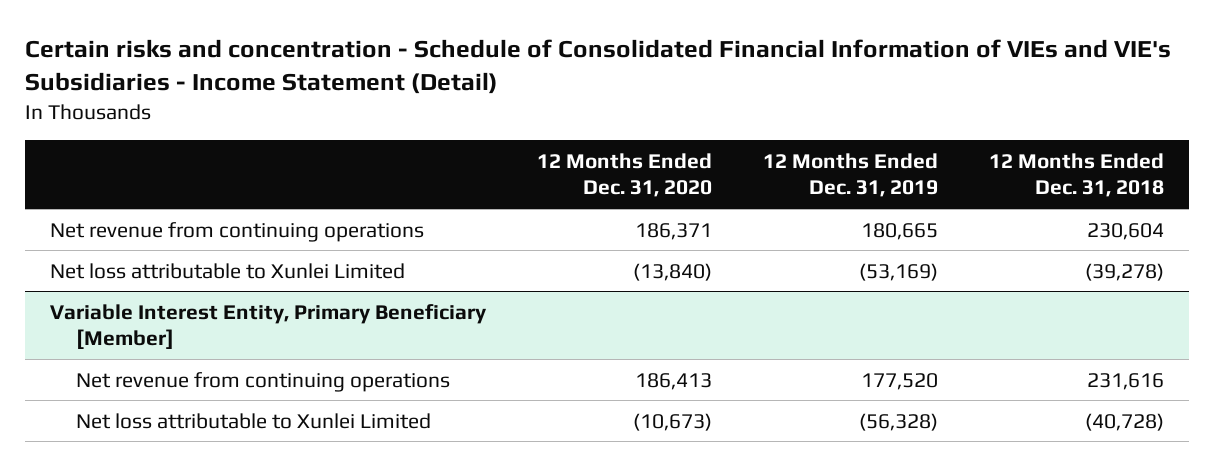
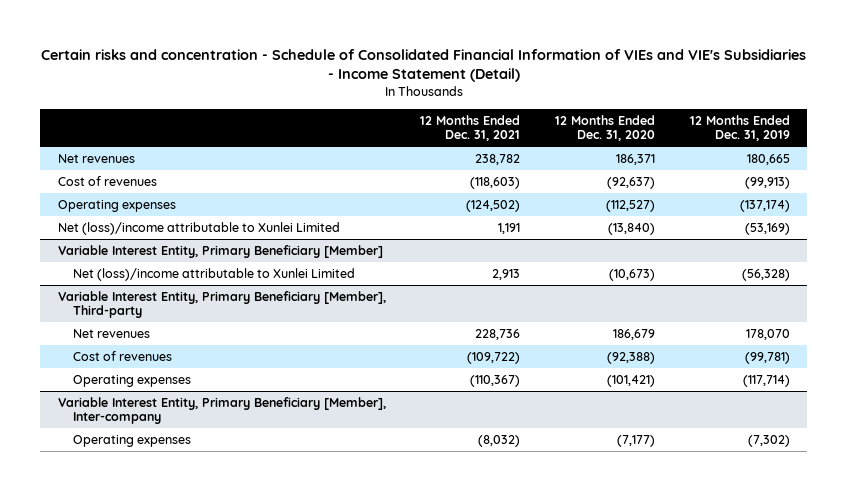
[988,152,1164,198] 12 Months Ended Dec. 31, 2018 -> none
none -> [420,114,521,142] 12 Months Ended Dec. 31, 2021
[50,221,425,242] Net revenue from continuing operations -> [57,153,135,163] Net revenues
none -> [57,175,157,186] Cost of revenues
none -> [57,199,176,212] Operating expenses
[50,262,406,279] Net loss attributable to Xunlei Limited -> [57,221,340,235] Net (loss)/income attributable to Xunlei Limited
[76,371,451,392] Net revenue from continuing operations -> none
[76,412,432,429] Net loss attributable to Xunlei Limited -> [72,267,355,281] Net (loss)/income attributable to Xunlei Limited
none -> [57,290,386,319] Variable Interest Entity, Primary Beneficiary [Member], Third-party
none -> [72,328,150,338] Net revenues
none -> [72,350,172,361] Cost of revenues
none -> [72,374,191,387] Operating expenses
none -> [57,396,386,425] Variable Interest Entity, Primary Beneficiary [Member], Inter-company
none -> [72,434,191,447] Operating expenses

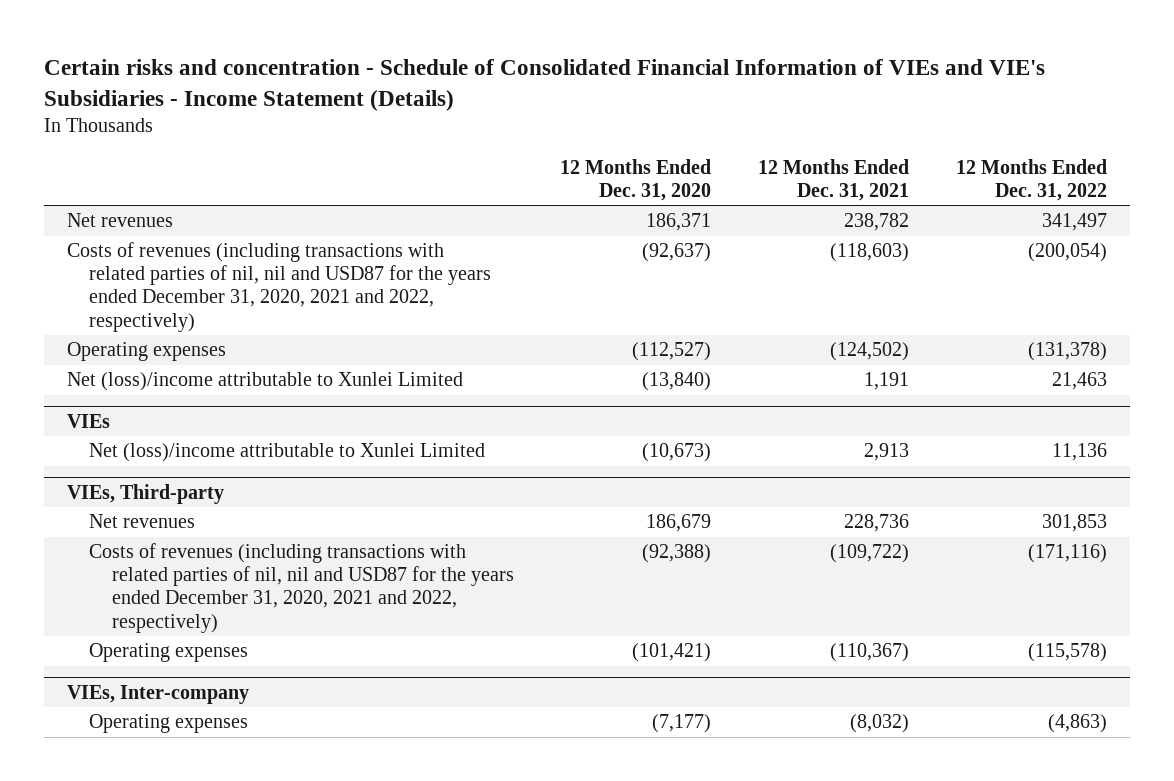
[40,48,806,83] Certain risks and concentration - Schedule of Consolidated Financial Information of VIEs and VIE's Subsidiaries - Income Statement (Detail) -> [43,58,1045,111] Certain risks and concentration - Schedule of Consolidated Financial Information of VIEs and VIE's Subsidiaries - Income Statement (Details)
[690,114,791,142] 12 Months Ended Dec. 31, 2019 -> none
none -> [955,158,1107,201] 12 Months Ended Dec. 31, 2022
[57,175,157,186] Cost of revenues -> [67,242,492,332] Costs of revenues (including transactions with related parties of nil, nil and USD87 for the years ended December 31, 2020, 2021 and 2022, respectively)
[57,244,383,258] Variable Interest Entity, Primary Beneficiary [Member] -> [67,413,111,428] VIEs
[57,290,386,319] Variable Interest Entity, Primary Beneficiary [Member], Third-party -> none
none -> [67,483,225,504] VIEs, Third-party
[72,350,172,361] Cost of revenues -> [89,543,514,633] Costs of revenues (including transactions with related parties of nil, nil and USD87 for the years ended December 31, 2020, 2021 and 2022, respectively)
[57,396,386,425] Variable Interest Entity, Primary Beneficiary [Member], Inter-company -> none
none -> [67,684,250,704] VIEs, Inter-company

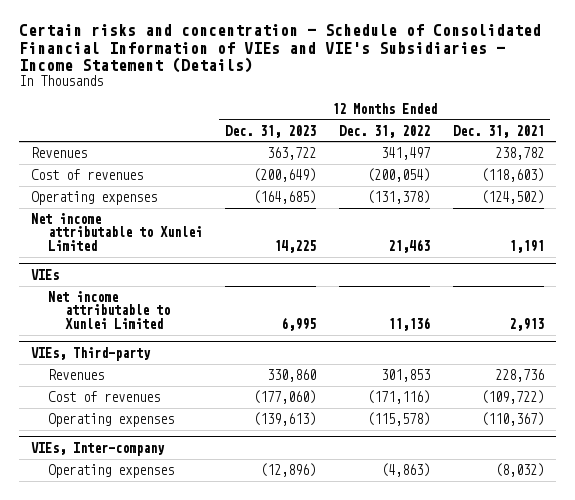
[560,158,712,201] 12 Months Ended Dec. 31, 2020 -> none
none -> [224,124,316,138] Dec. 31, 2023
[67,213,174,228] Net revenues -> [30,147,87,159] Revenues
[67,242,492,332] Costs of revenues (including transactions with related parties of nil, nil and USD87 for the years ended December 31, 2020, 2021 and 2022, respectively) -> [30,169,143,181] Cost of revenues
[67,372,464,392] Net (loss)/income attributable to Xunlei Limited -> [30,213,202,251] Net income attributable to Xunlei Limited
[89,443,486,463] Net (loss)/income attributable to Xunlei Limited -> [47,291,170,329] Net income attributable to Xunlei Limited
[89,514,196,529] Net revenues -> [47,369,104,381] Revenues
[89,543,514,633] Costs of revenues (including transactions with related parties of nil, nil and USD87 for the years ended December 31, 2020, 2021 and 2022, respectively) -> [47,391,160,403] Cost of revenues

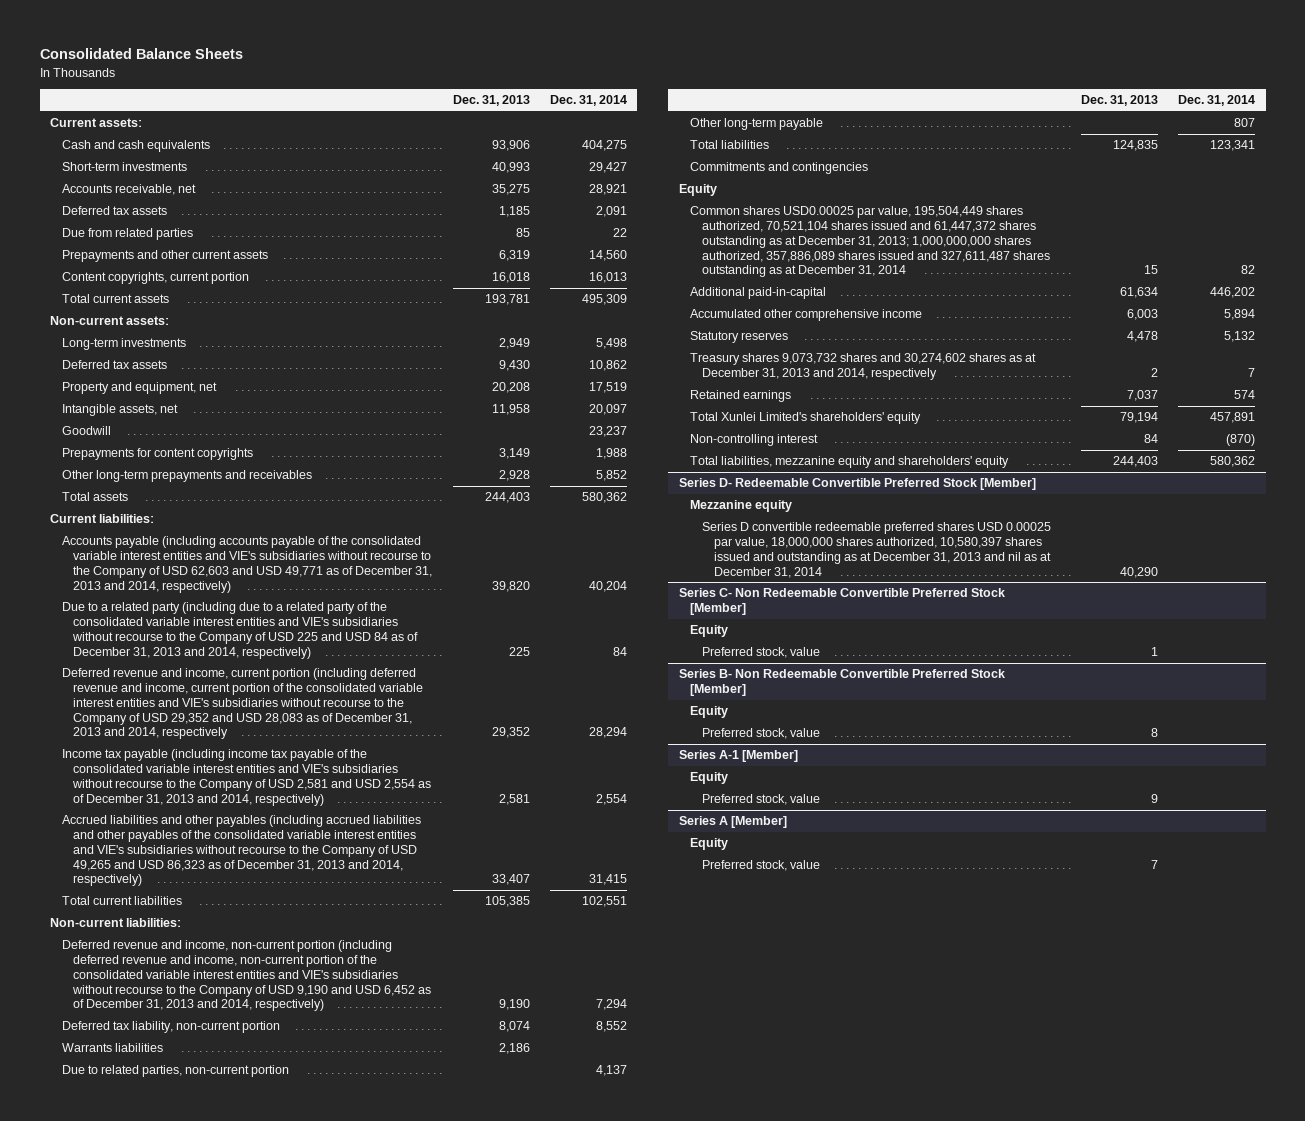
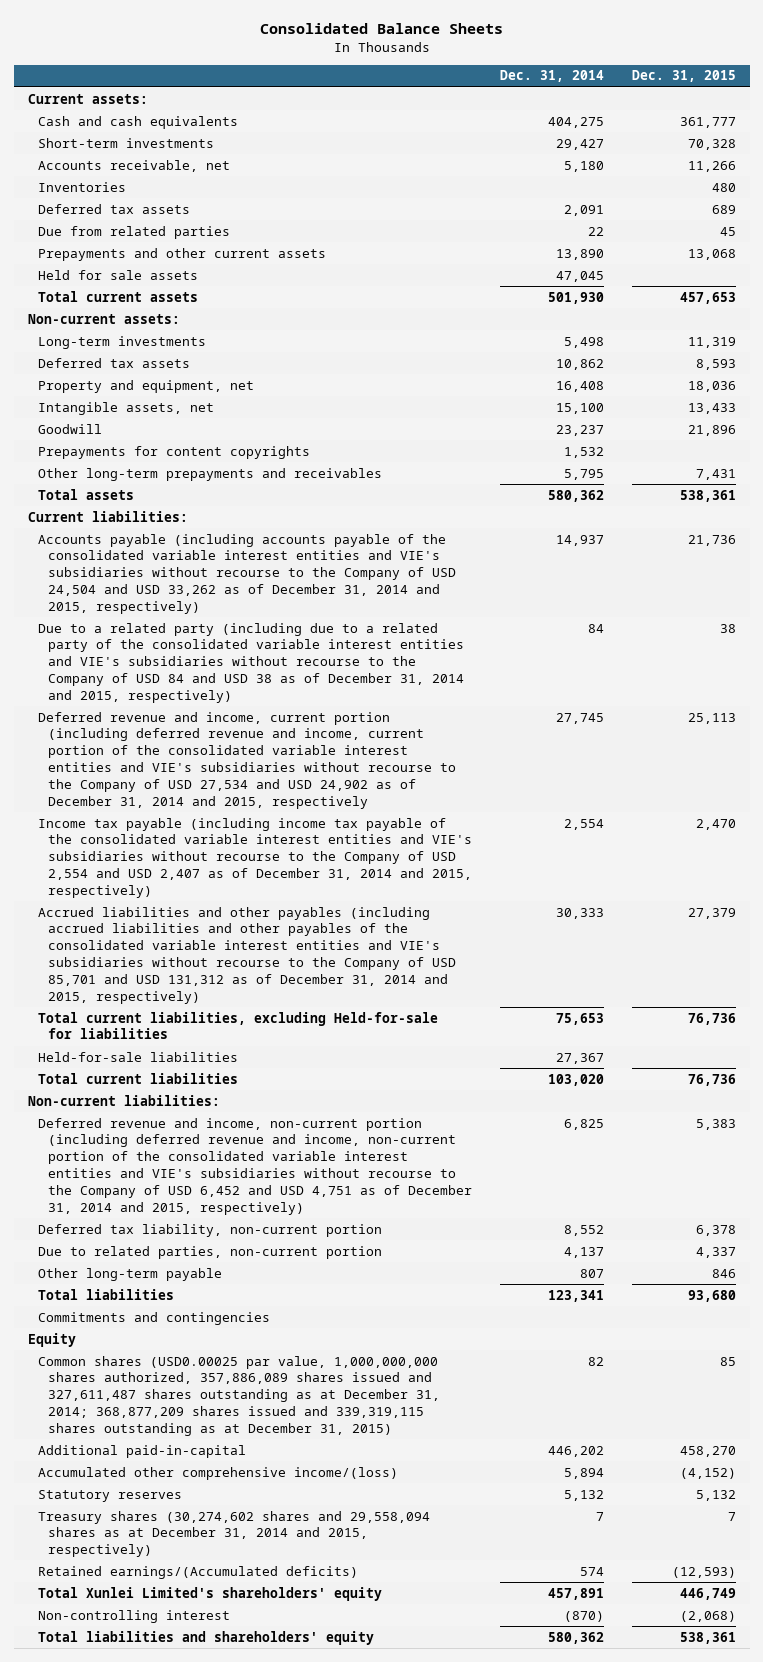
[452,95,530,107] Dec. 31, 2013 -> none
none -> [631,70,736,83] Dec. 31, 2015
[588,184,627,196] 28,921 -> [563,160,604,172] 5,180
none -> [37,181,126,192] Inventories
[61,272,249,285] Content copyrights, current portion -> none
[588,250,627,262] 14,560 -> [555,248,604,260] 13,890
none -> [37,269,198,280] Held for sale assets
[581,294,627,306] 495,309 -> [547,291,604,304] 501,930
[588,382,627,394] 17,519 -> [555,380,604,392] 16,408
[588,404,627,416] 20,097 -> [555,402,604,414] 15,100
[595,448,627,460] 1,988 -> [563,446,604,458] 1,532
[595,470,627,482] 5,852 -> [563,468,604,480] 5,795
[61,536,433,593] Accounts payable (including accounts payable of the consolidated variable interest entities and VIE's subsidiaries without recourse to the Company of USD 62,603 and USD 49,771 as of December 31, 2013 and 2014, respectively) -> [37,533,457,615] Accounts payable (including accounts payable of the consolidated variable interest entities and VIE's subsidiaries without recourse to the Company of USD 24,504 and USD 33,262 as of December 31, 2014 and 2015, respectively)
[588,580,627,592] 40,204 -> [555,534,604,546] 14,937
[61,602,419,659] Due to a related party (including due to a related party of the consolidated variable interest entities and VIE's subsidiaries without recourse to the Company of USD 225 and USD 84 as of December 31, 2013 and 2014, respectively) -> [37,622,465,704] Due to a related party (including due to a related party of the consolidated variable interest entities and VIE's subsidiaries without recourse to the Company of USD 84 and USD 38 as of December 31, 2014 and 2015, respectively)
[61,668,424,740] Deferred revenue and income, current portion (including deferred revenue and income, current portion of the consolidated variable interest entities and VIE's subsidiaries without recourse to the Company of USD 29,352 and USD 28,083 as of December 31, 2013 and 2014, respectively -> [37,711,457,810] Deferred revenue and income, current portion (including deferred revenue and income, current portion of the consolidated variable interest entities and VIE's subsidiaries without recourse to the Company of USD 27,534 and USD 24,902 as of December 31, 2014 and 2015, respectively
[588,727,627,739] 28,294 -> [555,712,604,724] 27,745
[61,749,432,806] Income tax payable (including income tax payable of the consolidated variable interest entities and VIE's subsidiaries without recourse to the Company of USD 2,581 and USD 2,554 as of December 31, 2013 and 2014, respectively) -> [37,817,473,899] Income tax payable (including income tax payable of the consolidated variable interest entities and VIE's subsidiaries without recourse to the Company of USD 2,554 and USD 2,407 as of December 31, 2014 and 2015, respectively)
[61,815,421,887] Accrued liabilities and other payables (including accrued liabilities and other payables of the consolidated variable interest entities and VIE's subsidiaries without recourse to the Company of USD 49,265 and USD 86,323 as of December 31, 2013 and 2014, respectively) -> [37,906,457,1005] Accrued liabilities and other payables (including accrued liabilities and other payables of the consolidated variable interest entities and VIE's subsidiaries without recourse to the Company of USD 85,701 and USD 131,312 as of December 31, 2014 and 2015, respectively)
[588,874,627,886] 31,415 -> [555,907,604,919] 30,333
none -> [37,1011,438,1040] Total current liabilities, excluding Held-for-sale for liabilities
none -> [37,1051,238,1062] Held-for-sale liabilities
[581,896,627,908] 102,551 -> [547,1073,604,1086] 103,020
[61,940,432,1012] Deferred revenue and income, non-current portion (including deferred revenue and income, non-current portion of the consolidated variable interest entities and VIE's subsidiaries without recourse to the Company of USD 9,190 and USD 6,452 as of December 31, 2013 and 2014, respectively) -> [37,1117,473,1216] Deferred revenue and income, non-current portion (including deferred revenue and income, non-current portion of the consolidated variable interest entities and VIE's subsidiaries without recourse to the Company of USD 6,452 and USD 4,751 as of December 31, 2014 and 2015, respectively)
[595,999,627,1011] 7,294 -> [563,1118,604,1130] 6,825
[61,1043,163,1053] Warrants liabilities -> none
[690,206,1050,278] Common shares USD0.00025 par value, 195,504,449 shares authorized, 70,521,104 shares issued and 61,447,372 shares outstanding as at December 31, 2013; 1,000,000,000 shares authorized, 357,886,089 shares issued and 327,611,487 shares outstanding as at December 31, 2014 -> [37,1355,441,1437] Common shares (USD0.00025 par value, 1,000,000,000 shares authorized, 357,886,089 shares issued and 327,611,487 shares outstanding as at December 31, 2014; 368,877,209 shares issued and 339,319,115 shares outstanding as at December 31, 2015)
[690,309,923,322] Accumulated other comprehensive income -> [37,1466,398,1480] Accumulated other comprehensive income/(loss)
[690,353,1037,381] Treasury shares 9,073,732 shares and 30,274,602 shares as at December 31, 2013 and 2014, respectively -> [37,1510,430,1558] Treasury shares (30,274,602 shares and 29,558,094 shares as at December 31, 2014 and 2015, respectively)
[690,390,792,403] Retained earnings -> [37,1565,358,1579] Retained earnings/(Accumulated deficits)
[678,478,1036,491] Series D- Redeemable Convertible Preferred Stock [Member] -> none
[690,500,793,513] Mezzanine equity -> none
[701,522,1051,578] Series D convertible redeemable preferred shares USD 0.00025 par value, 18,000,000 shares authorized, 10,580,397 shares issued and outstanding as at December 31, 2013 and nil as at December 31, 2014 -> none
[678,588,1005,616] Series C- Non Redeemable Convertible Preferred Stock [Member] -> none
[690,625,729,638] Equity -> none
[701,647,820,659] Preferred stock, value -> none
[678,669,1005,697] Series B- Non Redeemable Convertible Preferred Stock [Member] -> none
[690,706,729,719] Equity -> none
[701,728,820,740] Preferred stock, value -> none
[678,750,798,763] Series A-1 [Member] -> none
[690,772,729,785] Equity -> none
[701,794,820,806] Preferred stock, value -> none
[678,816,787,829] Series A [Member] -> none
[690,838,729,851] Equity -> none
[701,860,820,872] Preferred stock, value -> none
[690,456,1010,469] Total liabilities, mezzanine equity and shareholders' equity -> [37,1630,374,1645] Total liabilities and shareholders' equity

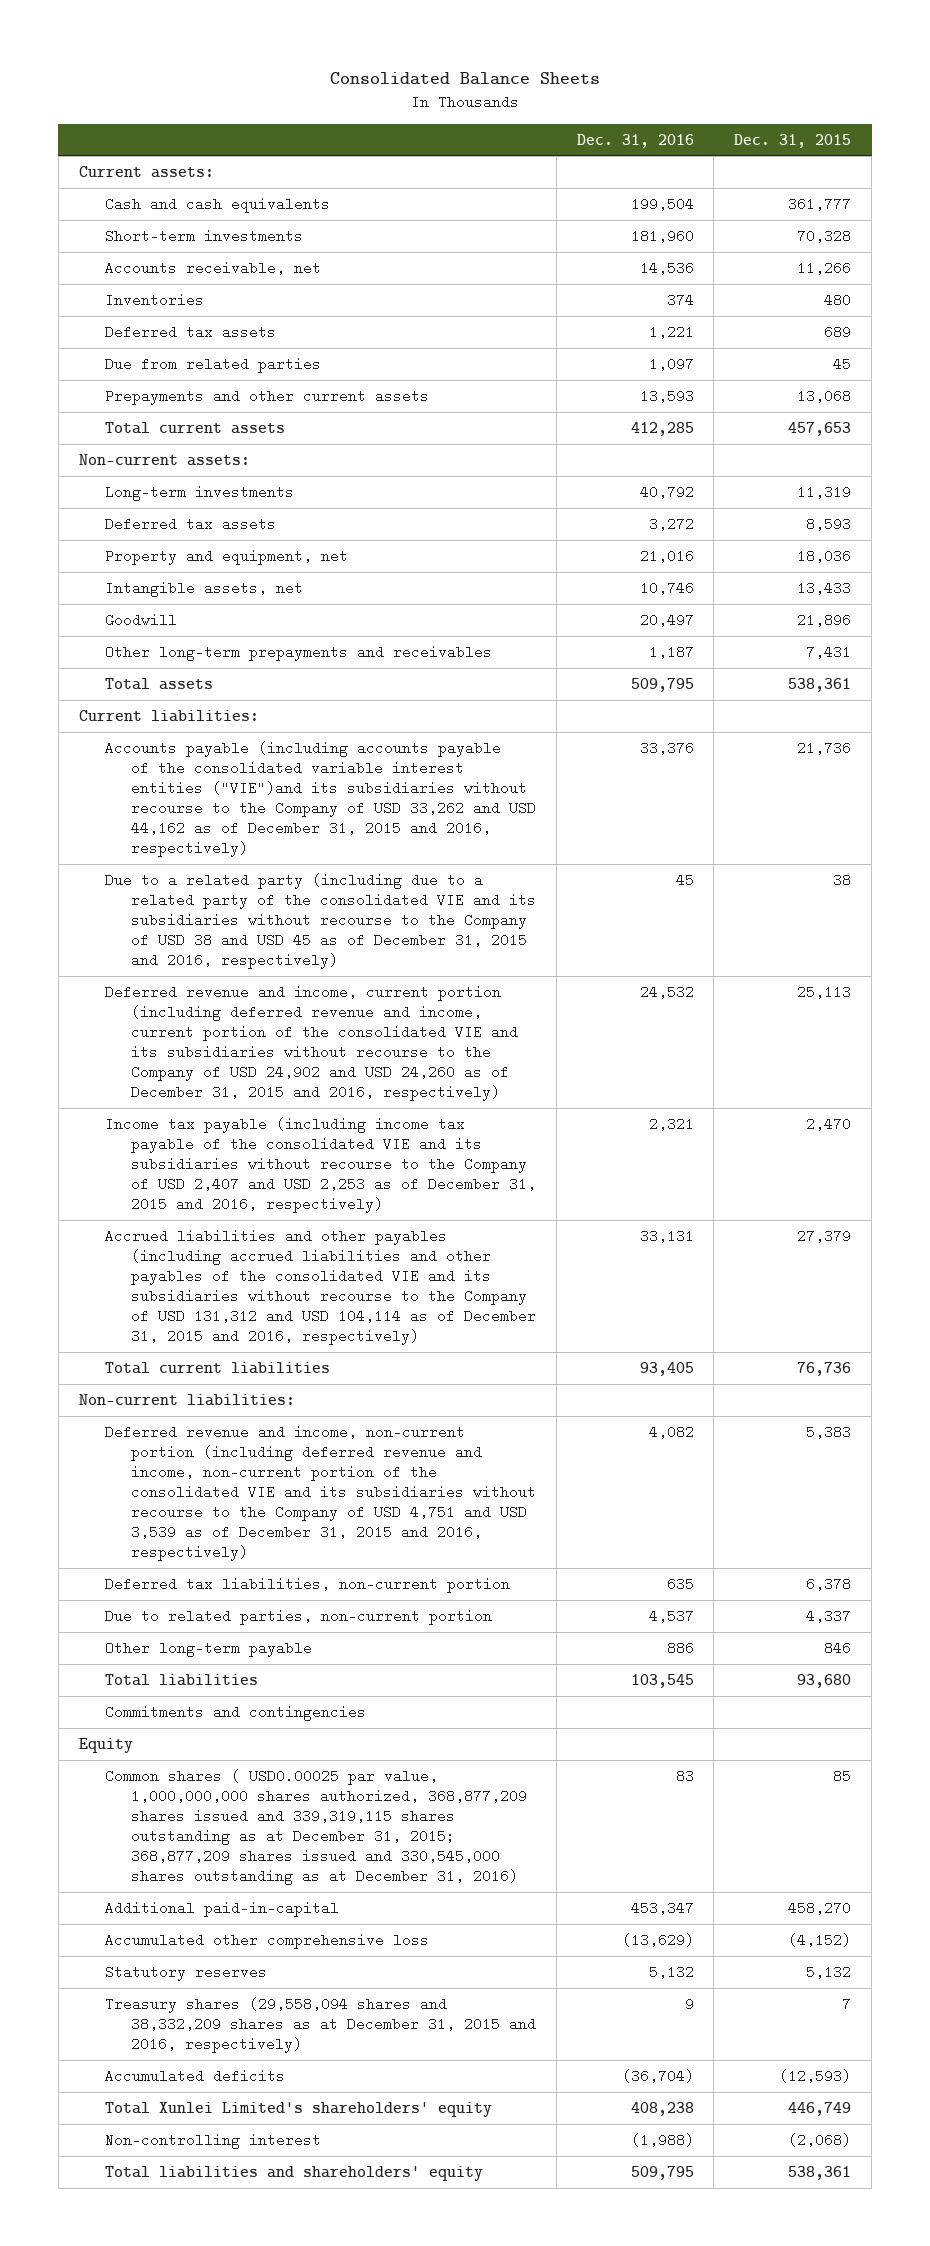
[499,70,604,83] Dec. 31, 2014 -> none
none -> [576,133,694,148] Dec. 31, 2016
[37,269,198,280] Held for sale assets -> none
[37,445,310,459] Prepayments for content copyrights -> none
[37,1011,438,1040] Total current liabilities, excluding Held-for-sale for liabilities -> none
[37,1051,238,1062] Held-for-sale liabilities -> none
[37,533,457,615] Accounts payable (including accounts payable of the consolidated variable interest entities and VIE's subsidiaries without recourse to the Company of USD 24,504 and USD 33,262 as of December 31, 2014 and 2015, respectively) -> [104,740,536,857] Accounts payable (including accounts payable of the consolidated variable interest entities ("VIE")and its subsidiaries without recourse to the Company of USD 33,262 and USD 44,162 as of December 31, 2015 and 2016, respectively)
[37,622,465,704] Due to a related party (including due to a related party of the consolidated variable interest entities and VIE's subsidiaries without recourse to the Company of USD 84 and USD 38 as of December 31, 2014 and 2015, respectively) -> [104,872,536,969] Due to a related party (including due to a related party of the consolidated VIE and its subsidiaries without recourse to the Company of USD 38 and USD 45 as of December 31, 2015 and 2016, respectively)
[37,711,457,810] Deferred revenue and income, current portion (including deferred revenue and income, current portion of the consolidated variable interest entities and VIE's subsidiaries without recourse to the Company of USD 27,534 and USD 24,902 as of December 31, 2014 and 2015, respectively -> [104,984,518,1101] Deferred revenue and income, current portion (including deferred revenue and income, current portion of the consolidated VIE and its subsidiaries without recourse to the Company of USD 24,902 and USD 24,260 as of December 31, 2015 and 2016, respectively)
[37,817,473,899] Income tax payable (including income tax payable of the consolidated variable interest entities and VIE's subsidiaries without recourse to the Company of USD 2,554 and USD 2,407 as of December 31, 2014 and 2015, respectively) -> [104,1116,536,1213] Income tax payable (including income tax payable of the consolidated VIE and its subsidiaries without recourse to the Company of USD 2,407 and USD 2,253 as of December 31, 2015 and 2016, respectively)
[37,906,457,1005] Accrued liabilities and other payables (including accrued liabilities and other payables of the consolidated variable interest entities and VIE's subsidiaries without recourse to the Company of USD 85,701 and USD 131,312 as of December 31, 2014 and 2015, respectively) -> [104,1228,536,1345] Accrued liabilities and other payables (including accrued liabilities and other payables of the consolidated VIE and its subsidiaries without recourse to the Company of USD 131,312 and USD 104,114 as of December 31, 2015 and 2016, respectively)
[37,1117,473,1216] Deferred revenue and income, non-current portion (including deferred revenue and income, non-current portion of the consolidated variable interest entities and VIE's subsidiaries without recourse to the Company of USD 6,452 and USD 4,751 as of December 31, 2014 and 2015, respectively) -> [104,1424,536,1561] Deferred revenue and income, non-current portion (including deferred revenue and income, non-current portion of the consolidated VIE and its subsidiaries without recourse to the Company of USD 4,751 and USD 3,539 as of December 31, 2015 and 2016, respectively)
[37,1223,382,1237] Deferred tax liability, non-current portion -> [104,1576,510,1593] Deferred tax liabilities, non-current portion
[37,1355,441,1437] Common shares (USD0.00025 par value, 1,000,000,000 shares authorized, 357,886,089 shares issued and 327,611,487 shares outstanding as at December 31, 2014; 368,877,209 shares issued and 339,319,115 shares outstanding as at December 31, 2015) -> [104,1768,527,1885] Common shares ( USD0.00025 par value, 1,000,000,000 shares authorized, 368,877,209 shares issued and 339,319,115 shares outstanding as at December 31, 2015; 368,877,209 shares issued and 330,545,000 shares outstanding as at December 31, 2016)
[37,1466,398,1480] Accumulated other comprehensive income/(loss) -> [104,1932,429,1949] Accumulated other comprehensive loss
[37,1510,430,1558] Treasury shares (30,274,602 shares and 29,558,094 shares as at December 31, 2014 and 2015, respectively) -> [104,1996,536,2053] Treasury shares (29,558,094 shares and 38,332,209 shares as at December 31, 2015 and 2016, respectively)
[37,1565,358,1579] Retained earnings/(Accumulated deficits) -> [104,2068,285,2083] Accumulated deficits

